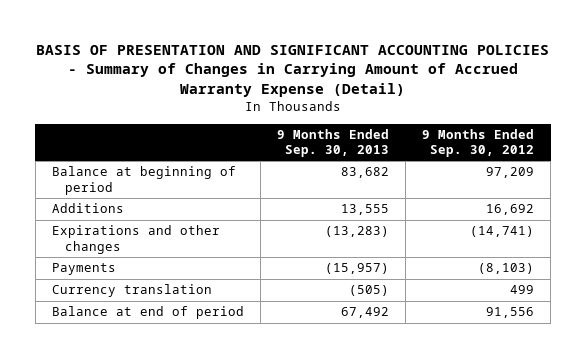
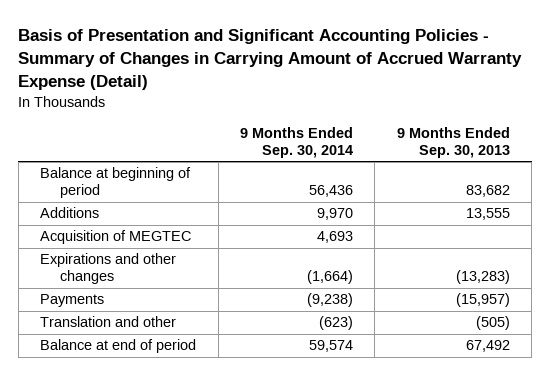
[35,44,549,97] BASIS OF PRESENTATION AND SIGNIFICANT ACCOUNTING POLICIES - Summary of Changes in Carrying Amount of Accrued Warranty Expense (Detail) -> [18,29,523,90] Basis of Presentation and Significant Accounting Policies - Summary of Changes in Carrying Amount of Accrued Warranty Expense (Detail)
[422,128,535,158] 9 Months Ended Sep. 30, 2012 -> none
none -> [240,126,354,158] 9 Months Ended Sep. 30, 2014
none -> [40,230,192,245] Acquisition of MEGTEC
[51,284,212,298] Currency translation -> [40,316,177,328] Translation and other

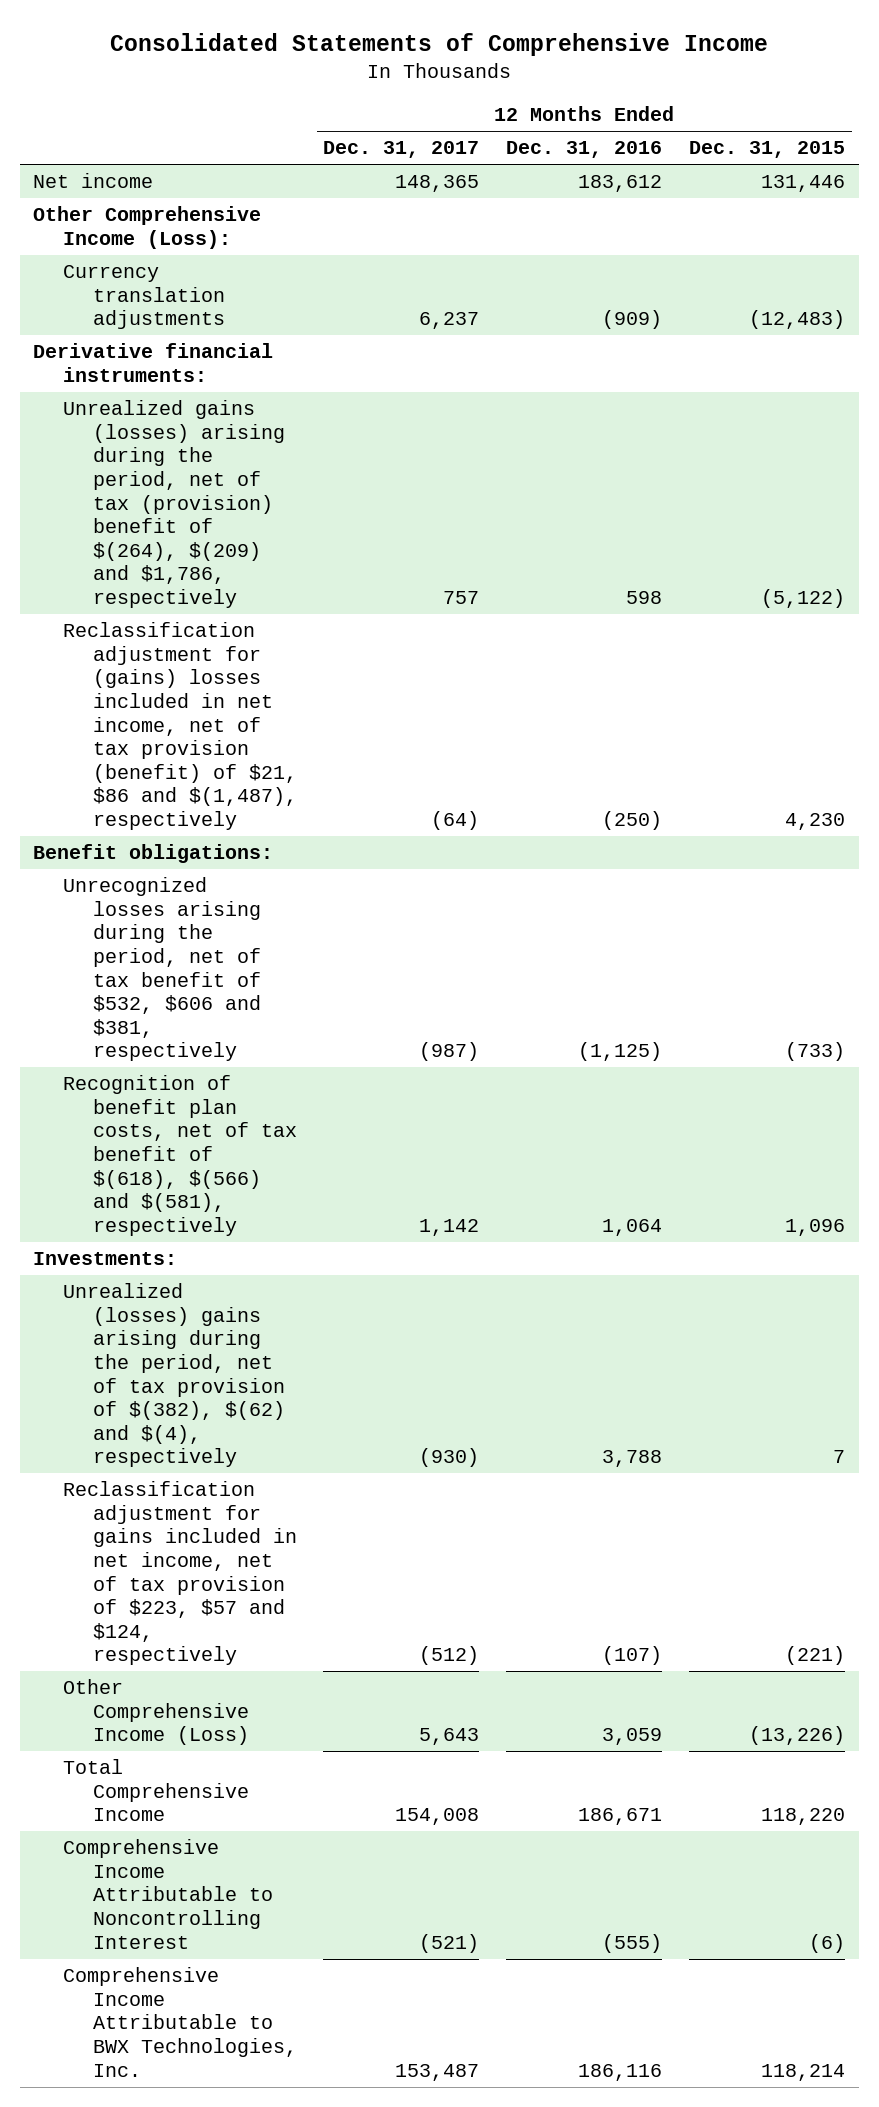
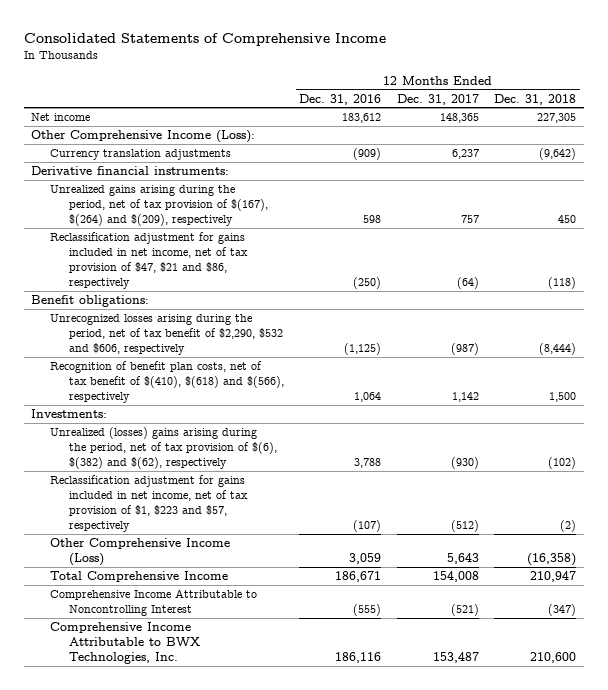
[689,141,846,159] Dec. 31, 2015 -> none
none -> [494,93,577,105] Dec. 31, 2018
[62,400,285,609] Unrealized gains (losses) arising during the period, net of tax (provision) benefit of $(264), $(209) and $1,786, respectively -> [50,185,269,226] Unrealized gains arising during the period, net of tax provision of $(167), $(264) and $(209), respectively
[62,622,297,831] Reclassification adjustment for (gains) losses included in net income, net of tax provision (benefit) of $21, $86 and $(1,487), respectively -> [50,232,249,289] Reclassification adjustment for gains included in net income, net of tax provision of $47, $21 and $86, respectively
[62,877,261,1062] Unrecognized losses arising during the period, net of tax benefit of $532, $606 and $381, respectively -> [50,314,284,355] Unrecognized losses arising during the period, net of tax benefit of $2,290, $532 and $606, respectively
[62,1075,297,1236] Recognition of benefit plan costs, net of tax benefit of $(618), $(566) and $(581), respectively -> [50,361,285,403] Recognition of benefit plan costs, net of tax benefit of $(410), $(618) and $(566), respectively
[62,1283,285,1468] Unrealized (losses) gains arising during the period, net of tax provision of $(382), $(62) and $(4), respectively -> [50,427,278,469] Unrealized (losses) gains arising during the period, net of tax provision of $(6), $(382) and $(62), respectively
[62,1481,297,1666] Reclassification adjustment for gains included in net income, net of tax provision of $223, $57 and $124, respectively -> [50,475,249,532] Reclassification adjustment for gains included in net income, net of tax provision of $1, $223 and $57, respectively

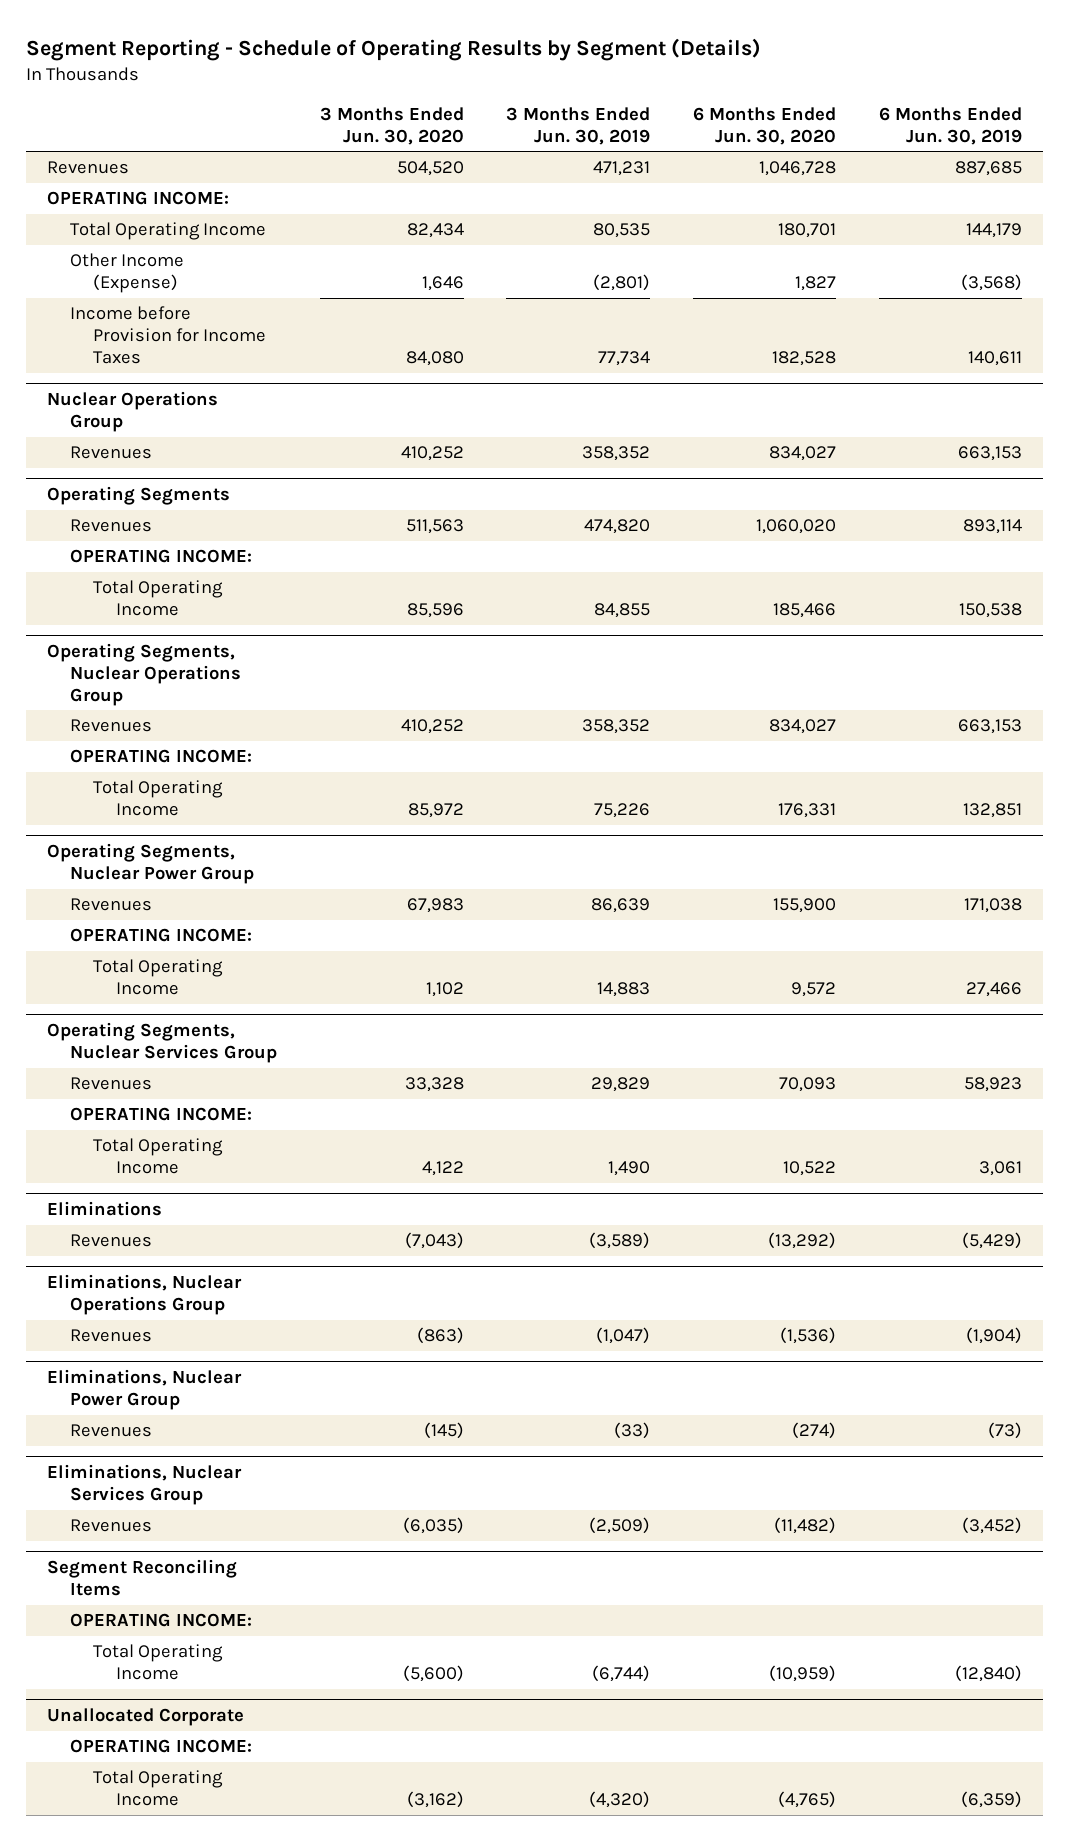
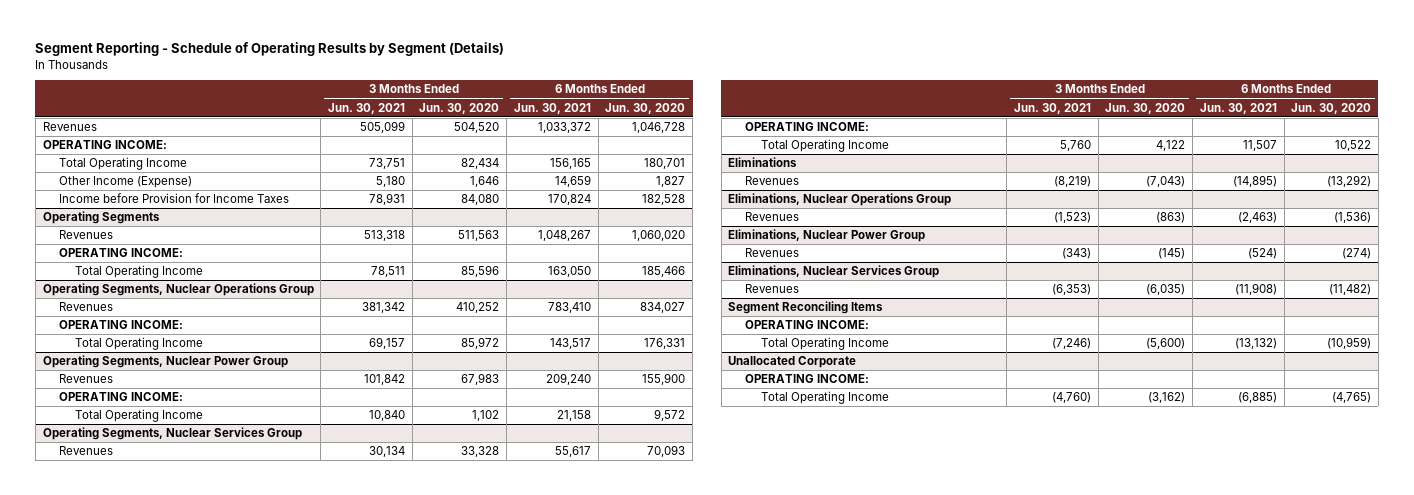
[506,107,651,145] 3 Months Ended Jun. 30, 2019 -> none
[878,107,1022,145] 6 Months Ended Jun. 30, 2019 -> none
none -> [327,102,405,114] Jun. 30, 2021
none -> [513,102,591,114] Jun. 30, 2021
[47,391,219,433] Nuclear Operations Group -> none
[70,446,153,460] Revenues -> none

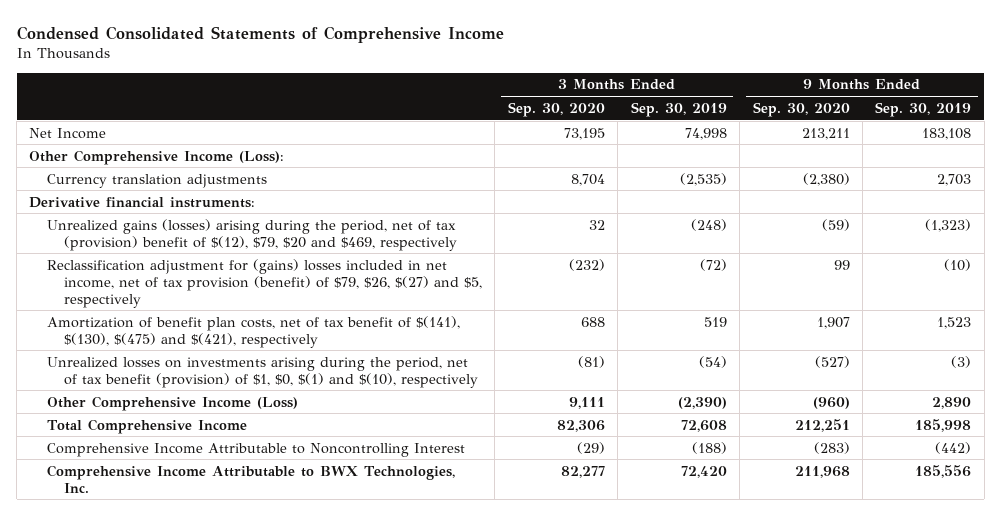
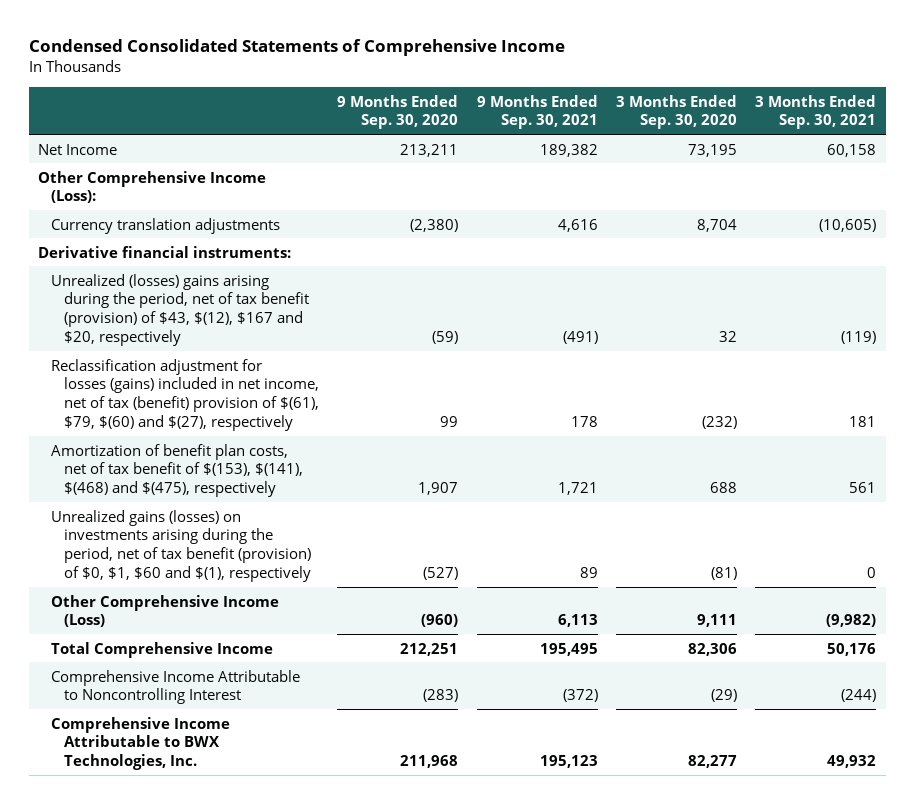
[630,101,727,117] Sep. 30, 2019 -> none
[875,101,972,117] Sep. 30, 2019 -> none
none -> [476,94,598,130] 9 Months Ended Sep. 30, 2021
none -> [755,94,877,130] 3 Months Ended Sep. 30, 2021
[46,218,458,251] Unrealized gains (losses) arising during the period, net of tax (provision) benefit of $(12), $79, $20 and $469, respectively -> [50,273,309,346] Unrealized (losses) gains arising during the period, net of tax benefit (provision) of $43, $(12), $167 and $20, respectively
[46,258,483,308] Reclassification adjustment for (gains) losses included in net income, net of tax provision (benefit) of $79, $26, $(27) and $5, respectively -> [50,358,319,431] Reclassification adjustment for losses (gains) included in net income, net of tax (benefit) provision of $(61), $79, $(60) and $(27), respectively
[46,315,460,348] Amortization of benefit plan costs, net of tax benefit of $(141), $(130), $(475) and $(421), respectively -> [50,443,303,497] Amortization of benefit plan costs, net of tax benefit of $(153), $(141), $(468) and $(475), respectively
[46,356,479,388] Unrealized losses on investments arising during the period, net of tax benefit (provision) of $1, $0, $(1) and $(10), respectively -> [50,509,311,582] Unrealized gains (losses) on investments arising during the period, net of tax benefit (provision) of $0, $1, $60 and $(1), respectively

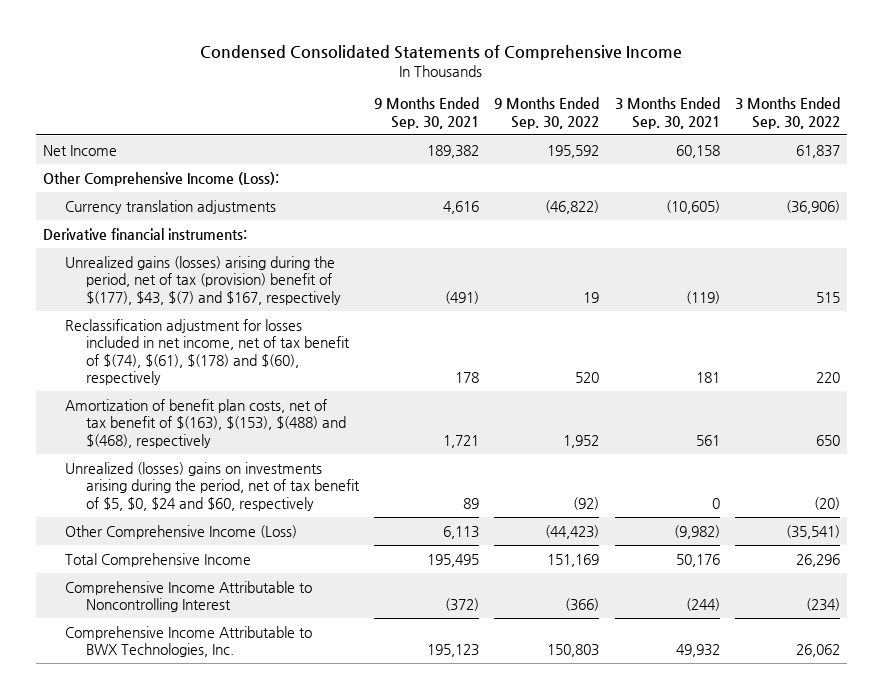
[337,94,459,130] 9 Months Ended Sep. 30, 2020 -> none
[615,94,737,130] 3 Months Ended Sep. 30, 2020 -> none
none -> [494,97,600,129] 9 Months Ended Sep. 30, 2022
none -> [734,97,840,129] 3 Months Ended Sep. 30, 2022
[50,273,309,346] Unrealized (losses) gains arising during the period, net of tax benefit (provision) of $43, $(12), $167 and $20, respectively -> [64,255,342,305] Unrealized gains (losses) arising during the period, net of tax (provision) benefit of $(177), $43, $(7) and $167, respectively
[50,358,319,431] Reclassification adjustment for losses (gains) included in net income, net of tax (benefit) provision of $(61), $79, $(60) and $(27), respectively -> [64,318,351,385] Reclassification adjustment for losses included in net income, net of tax benefit of $(74), $(61), $(178) and $(60), respectively
[50,443,303,497] Amortization of benefit plan costs, net of tax benefit of $(153), $(141), $(468) and $(475), respectively -> [64,398,347,448] Amortization of benefit plan costs, net of tax benefit of $(163), $(153), $(488) and $(468), respectively
[50,509,311,582] Unrealized gains (losses) on investments arising during the period, net of tax benefit (provision) of $0, $1, $60 and $(1), respectively -> [64,461,361,511] Unrealized (losses) gains on investments arising during the period, net of tax benefit of $5, $0, $24 and $60, respectively

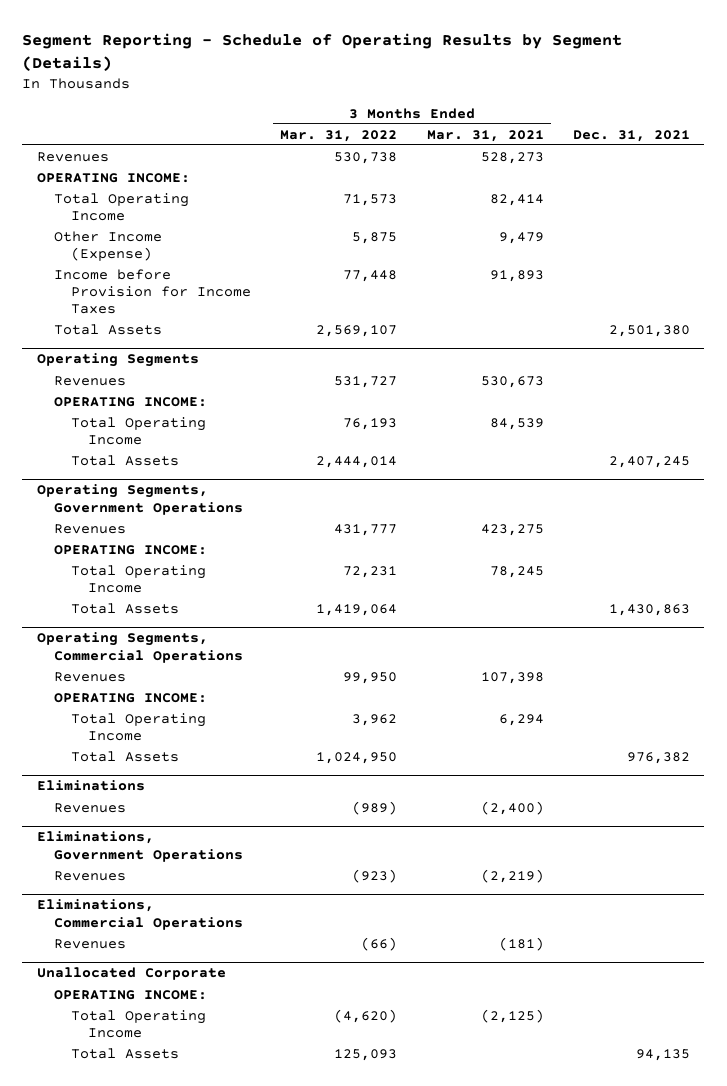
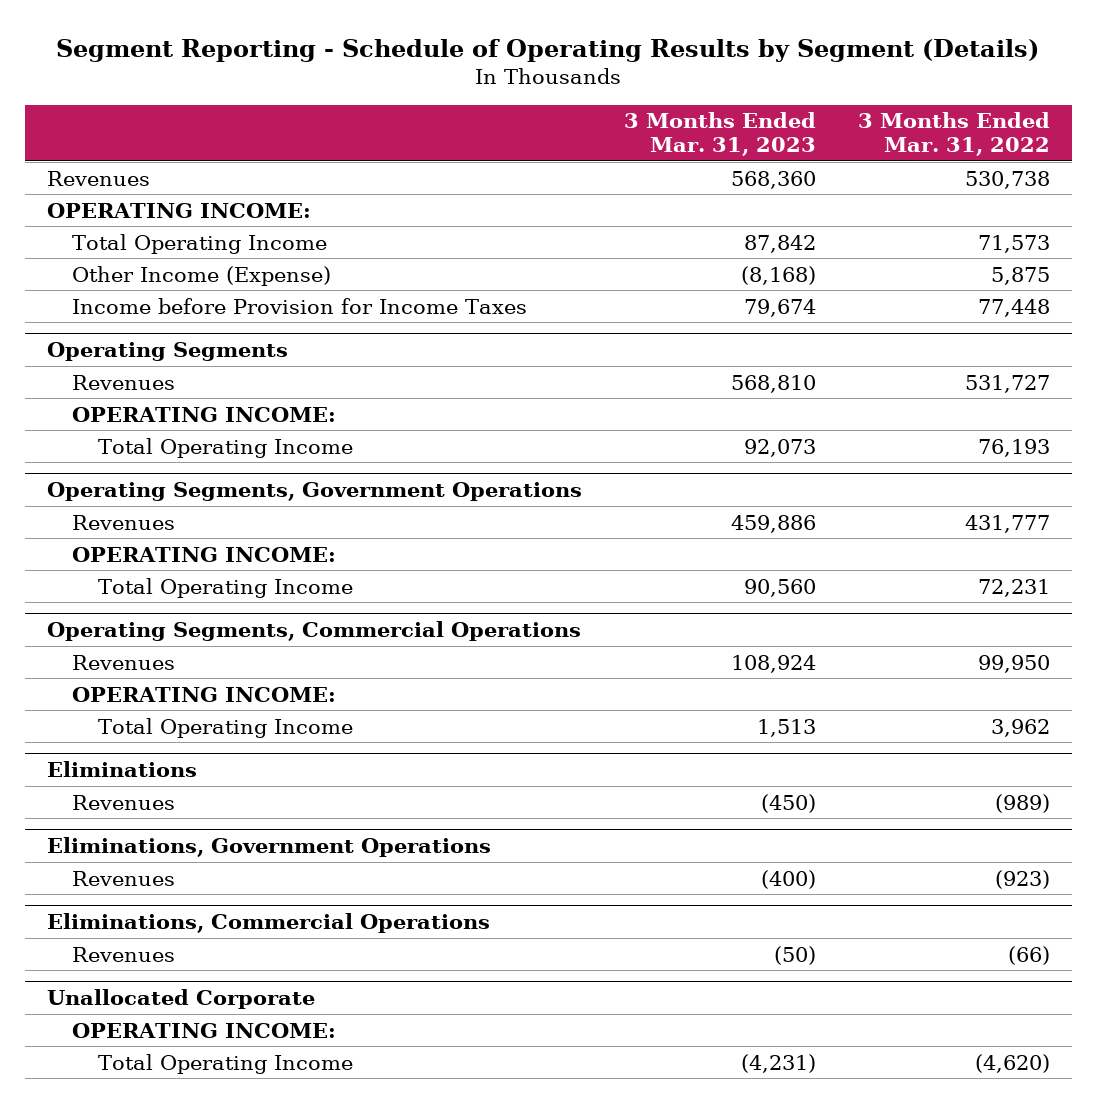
[426,129,544,142] Mar. 31, 2021 -> none
[572,129,690,142] Dec. 31, 2021 -> none
none -> [623,112,816,156] 3 Months Ended Mar. 31, 2023
[53,323,162,335] Total Assets -> none
[70,454,179,466] Total Assets -> none
[70,602,179,614] Total Assets -> none
[70,750,179,762] Total Assets -> none
[70,1047,179,1059] Total Assets -> none

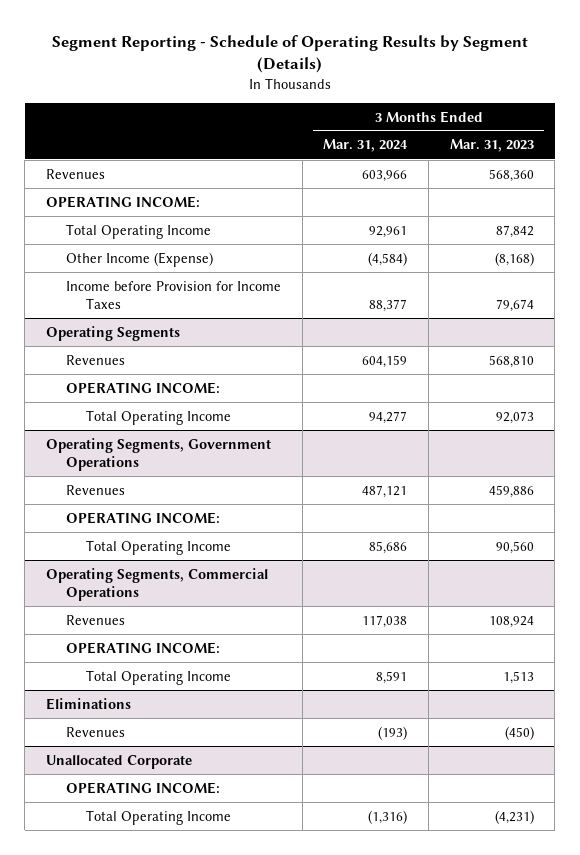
[858,112,1051,156] 3 Months Ended Mar. 31, 2022 -> none
none -> [323,139,409,153] Mar. 31, 2024
[46,837,491,858] Eliminations, Government Operations -> none
[72,870,176,886] Revenues -> none
[46,913,490,934] Eliminations, Commercial Operations -> none
[72,946,176,962] Revenues -> none

